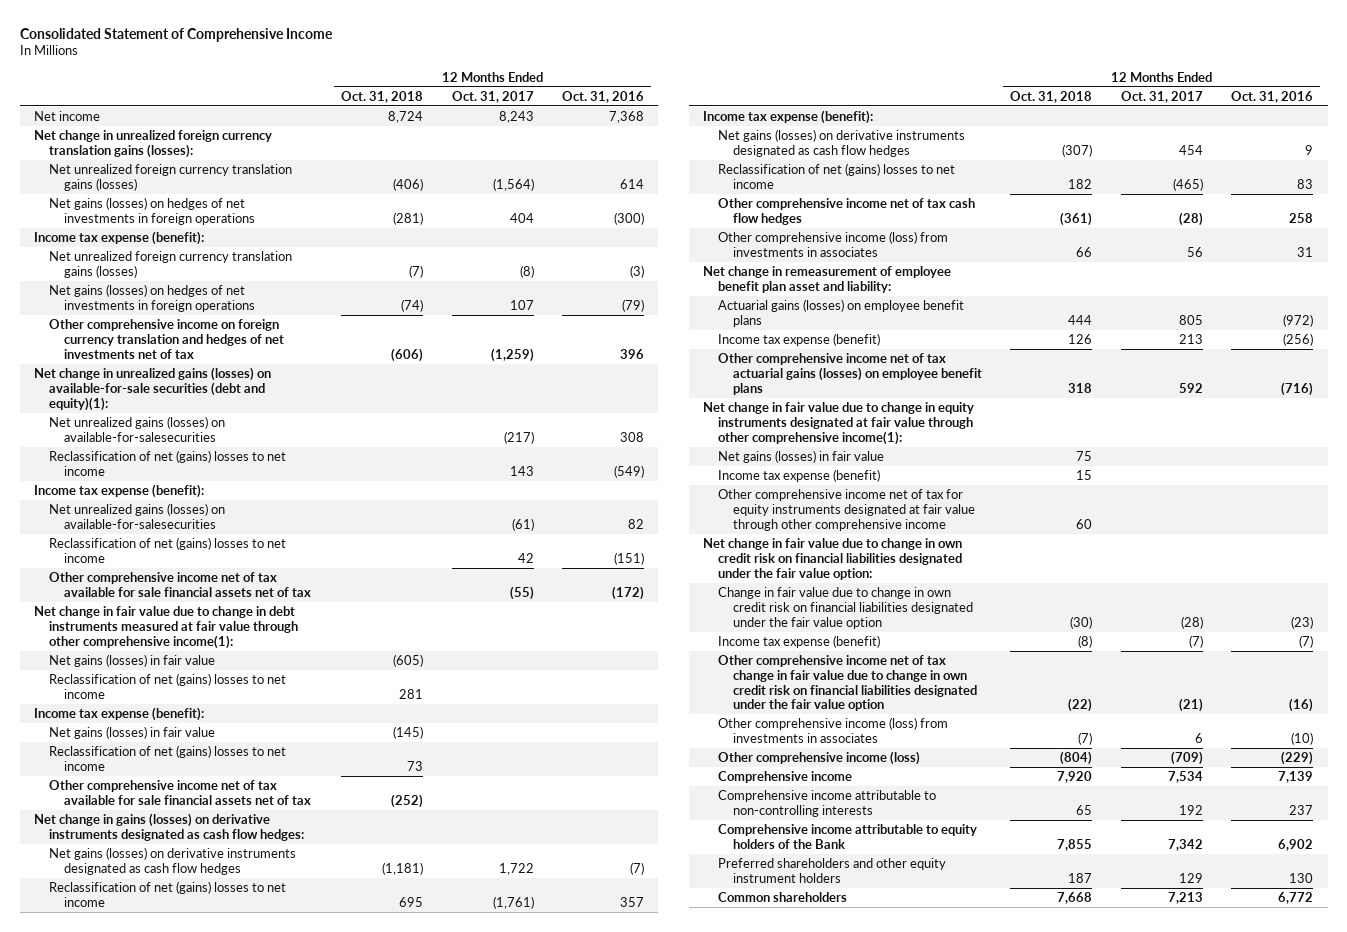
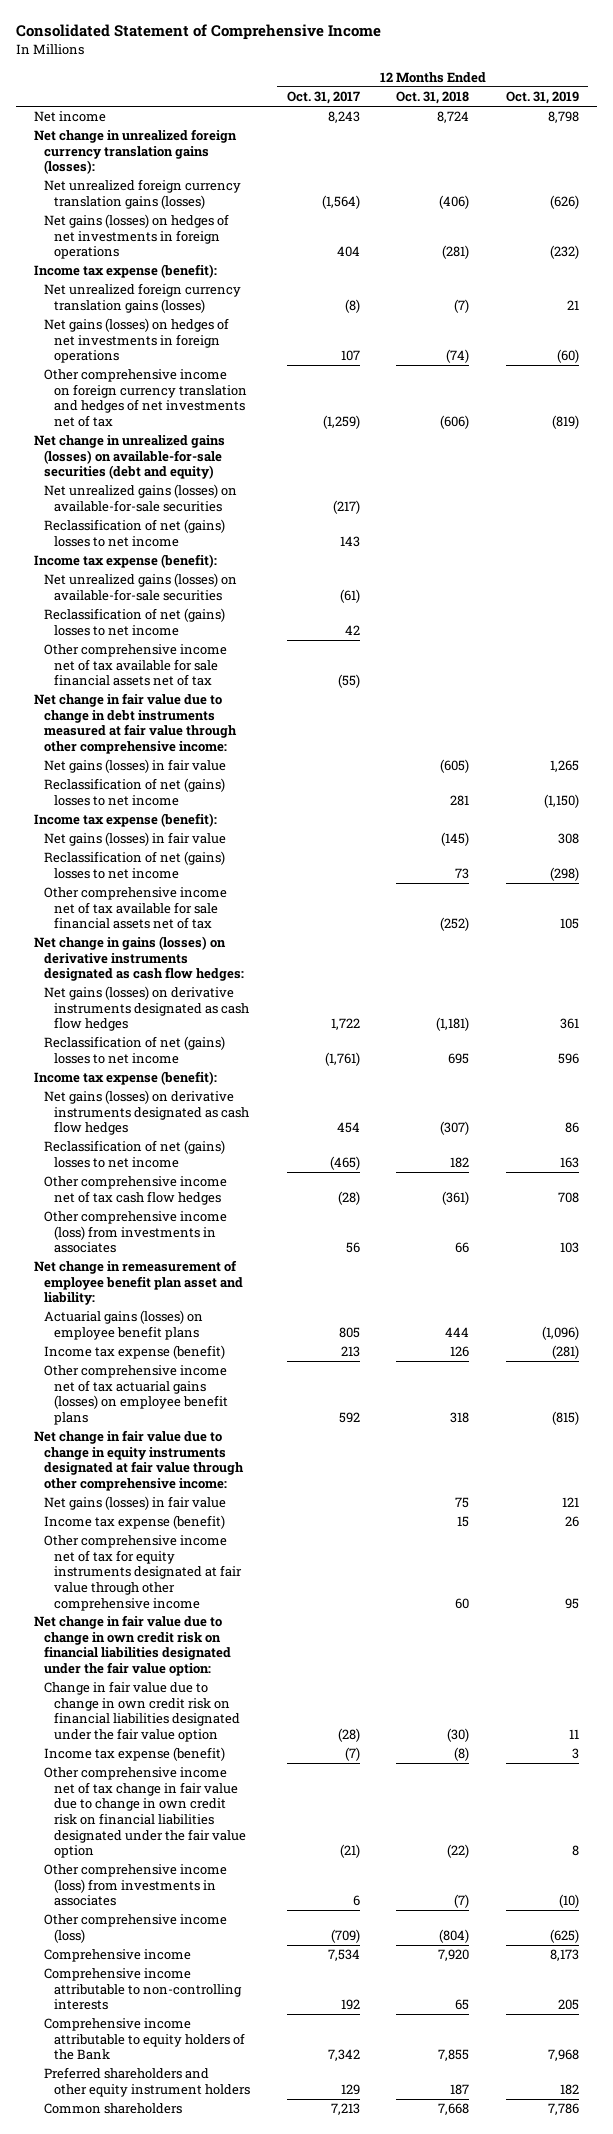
[562,90,645,103] Oct. 31, 2016 -> none
none -> [505,91,579,105] Oct. 31, 2019
[34,366,272,411] Net change in unrealized gains (losses) on available-for-sale securities (debt and equity)(1): -> [34,435,226,480] Net change in unrealized gains (losses) on available-for-sale securities (debt and equity)
[48,415,225,442] Net unrealized gains (losses) on available-for-salesecurities -> [44,484,238,512] Net unrealized gains (losses) on available-for-sale securities
[48,502,225,529] Net unrealized gains (losses) on available-for-salesecurities -> [44,573,238,601] Net unrealized gains (losses) on available-for-sale securities
[34,605,298,649] Net change in fair value due to change in debt instruments measured at fair value through other comprehensive income(1): -> [34,693,238,754] Net change in fair value due to change in debt instruments measured at fair value through other comprehensive income:
[703,401,975,445] Net change in fair value due to change in equity instruments designated at fair value through other comprehensive income(1): -> [34,1430,245,1491] Net change in fair value due to change in equity instruments designated at fair value through other comprehensive income:

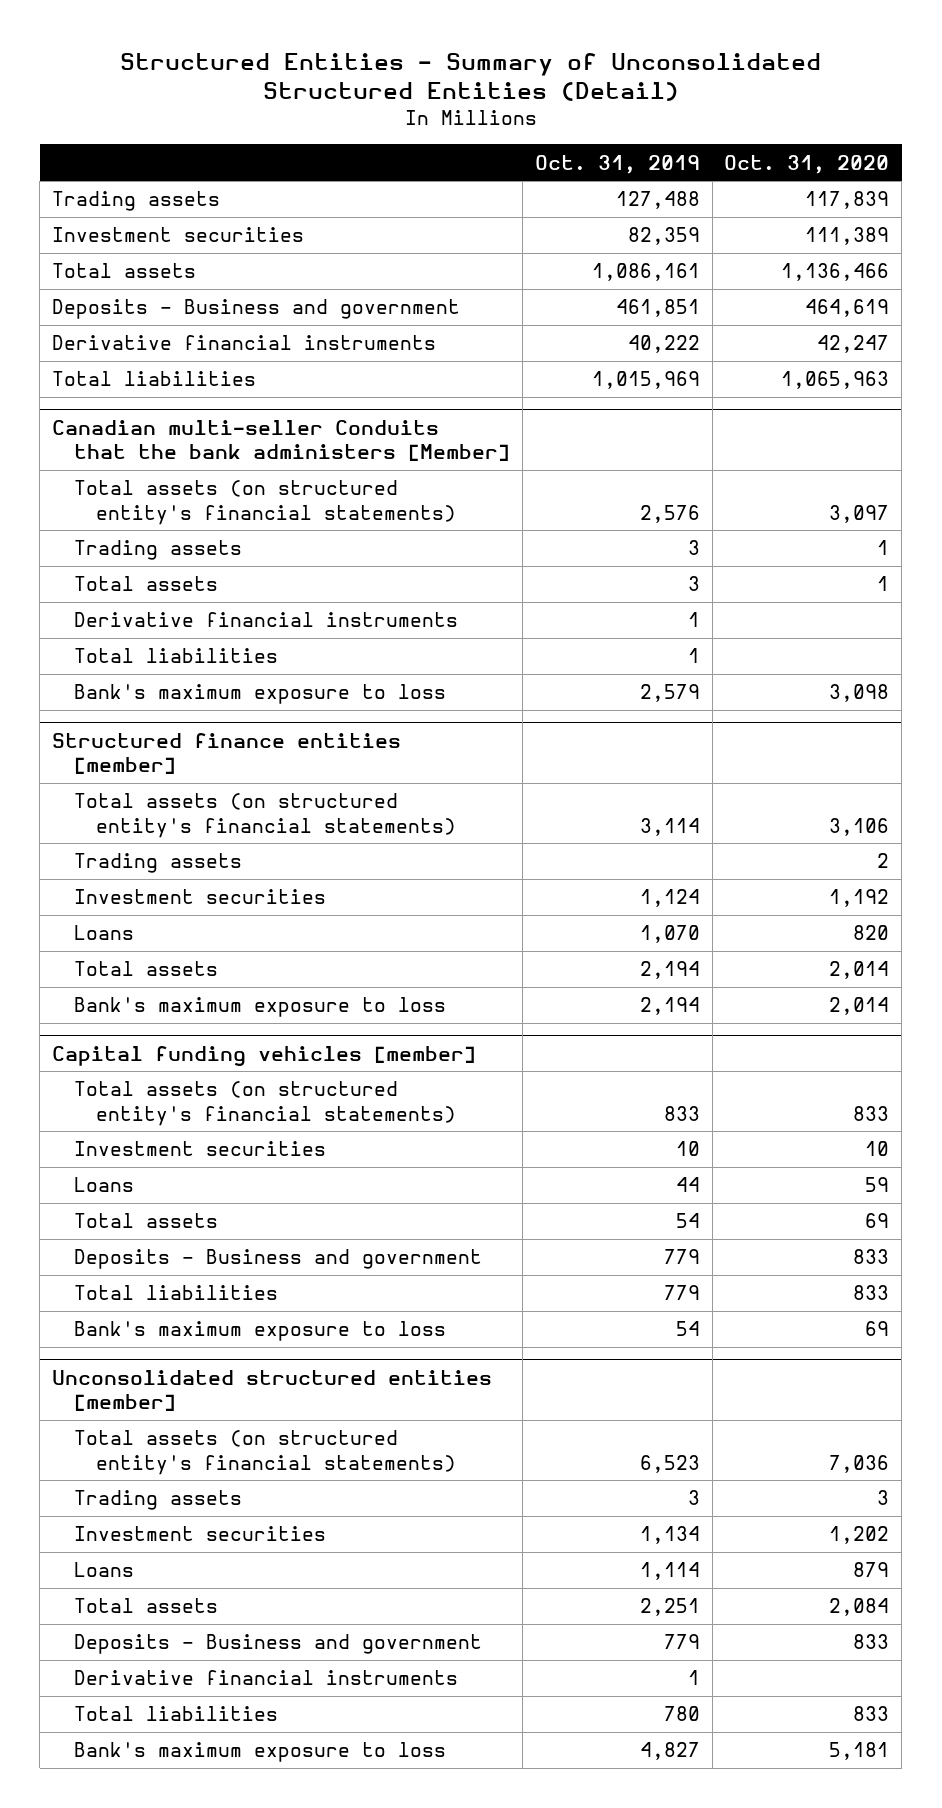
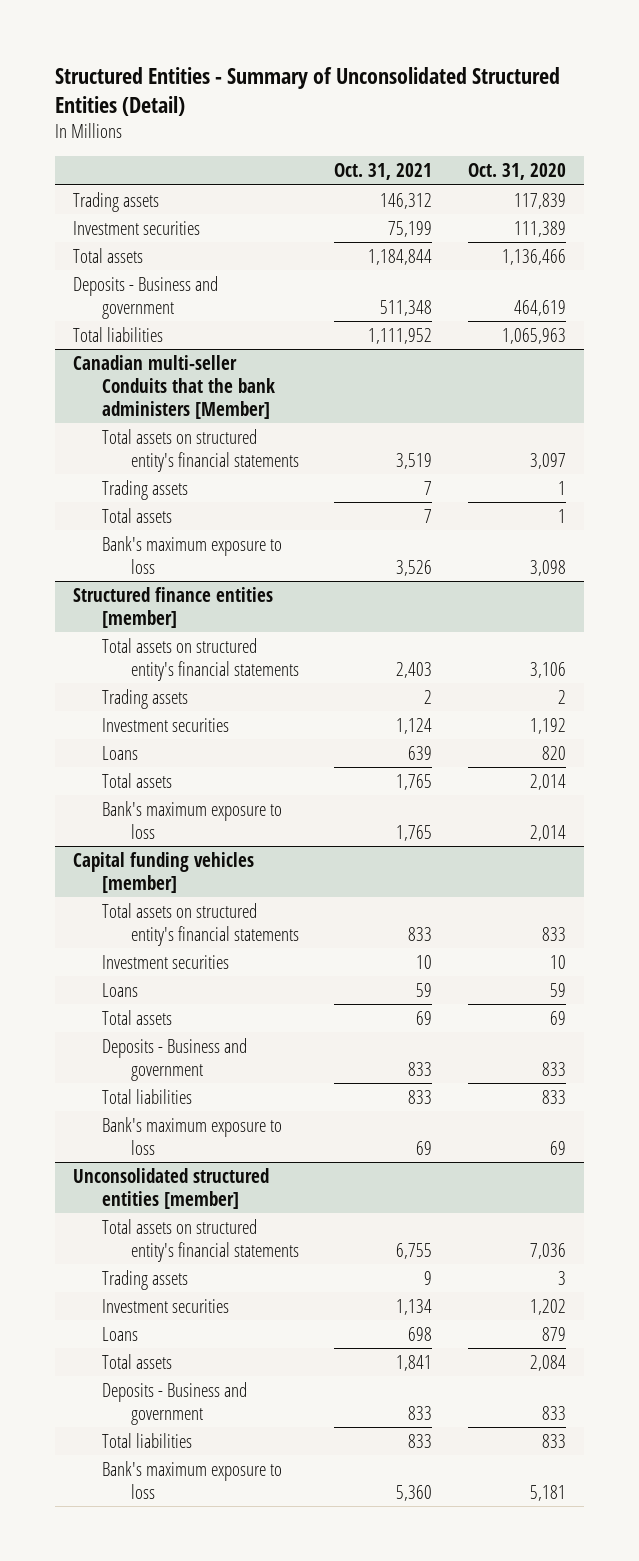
[534,154,700,174] Oct. 31, 2019 -> none
none -> [334,163,433,181] Oct. 31, 2021
[52,335,437,351] Derivative financial instruments -> none
[74,480,456,525] Total assets (on structured entity's financial statements) -> [101,428,299,472] Total assets on structured entity's financial statements
[74,612,459,628] Derivative financial instruments -> none
[74,648,279,664] Total liabilities -> none
[74,793,456,838] Total assets (on structured entity's financial statements) -> [101,637,299,681] Total assets on structured entity's financial statements
[74,1081,456,1126] Total assets (on structured entity's financial statements) -> [101,902,299,946] Total assets on structured entity's financial statements
[74,1430,456,1475] Total assets (on structured entity's financial statements) -> [101,1218,299,1262] Total assets on structured entity's financial statements
[74,1670,459,1686] Derivative financial instruments -> none

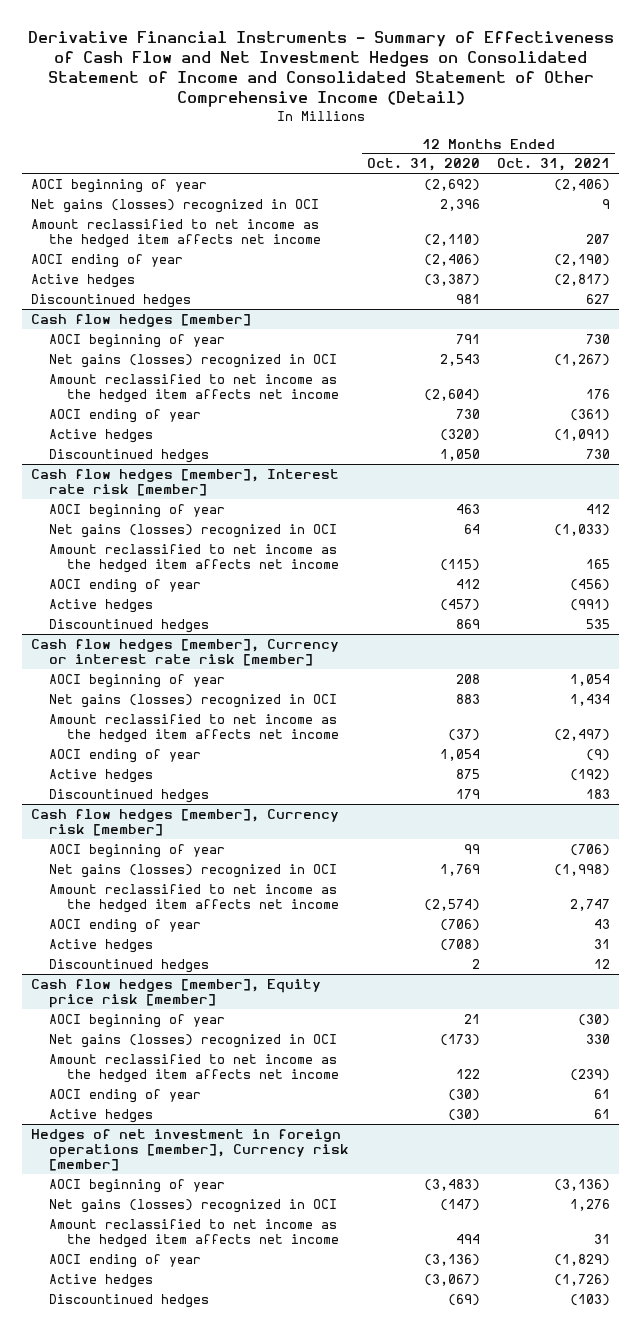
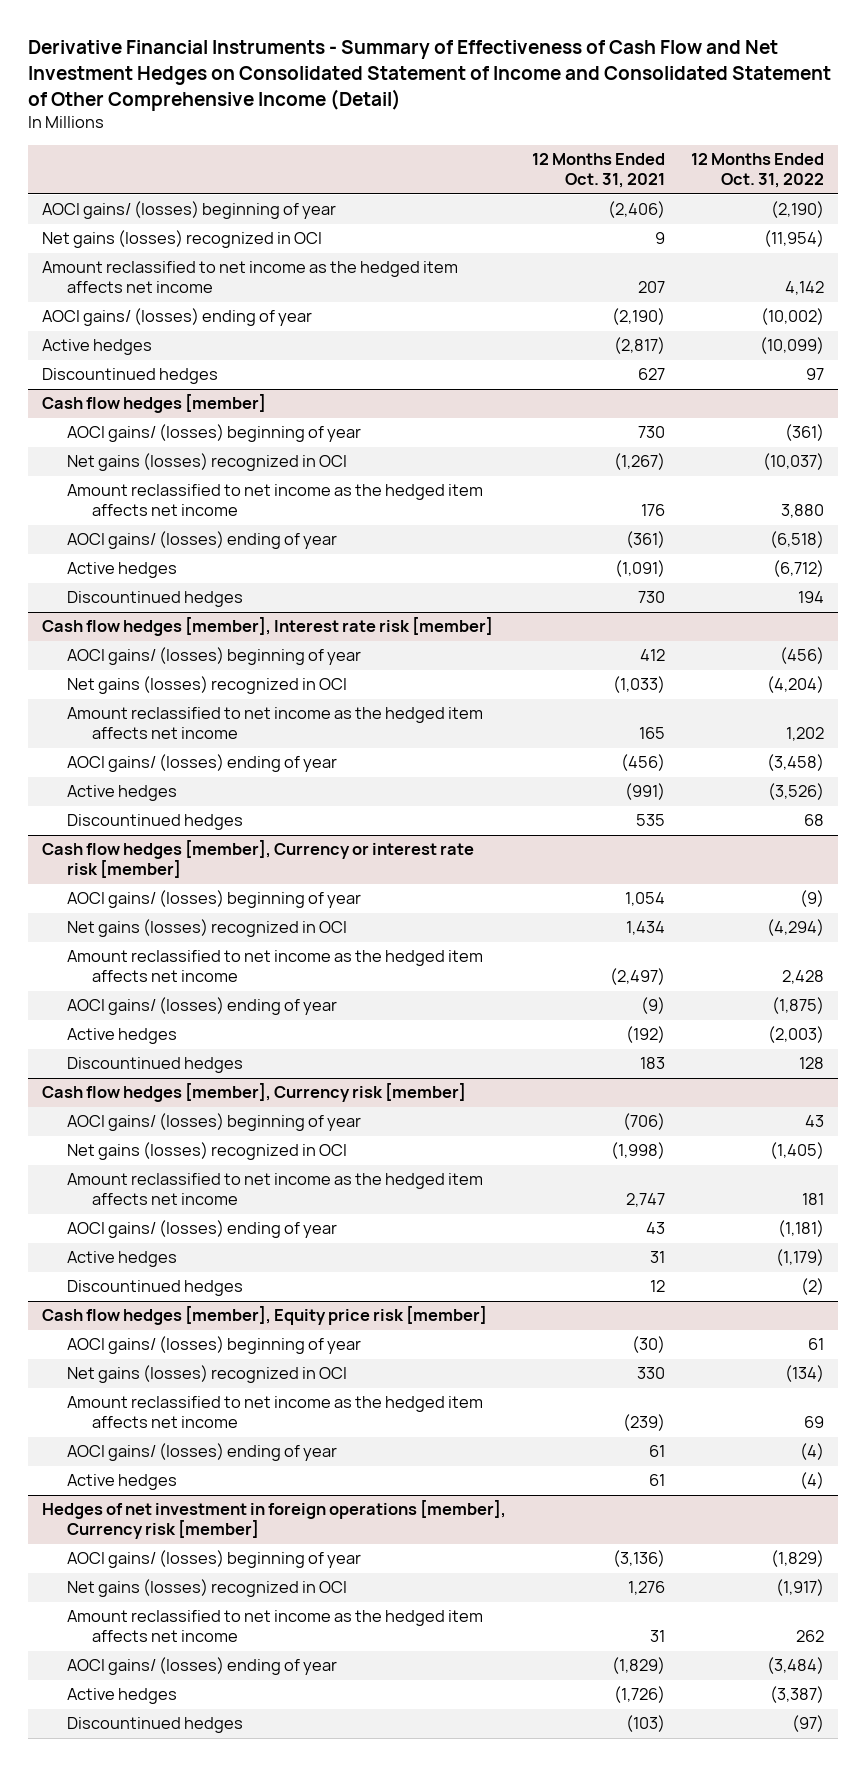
[366,158,480,172] Oct. 31, 2020 -> none
none -> [691,153,825,189] 12 Months Ended Oct. 31, 2022
[31,178,208,193] AOCI beginning of year -> [41,201,336,220] AOCI gains/ (losses) beginning of year
[31,253,184,268] AOCI ending of year -> [41,308,312,327] AOCI gains/ (losses) ending of year
[49,333,226,348] AOCI beginning of year -> [66,424,361,443] AOCI gains/ (losses) beginning of year
[49,408,202,423] AOCI ending of year -> [66,531,337,550] AOCI gains/ (losses) ending of year
[49,503,226,518] AOCI beginning of year -> [66,647,361,666] AOCI gains/ (losses) beginning of year
[49,578,202,593] AOCI ending of year -> [66,754,337,773] AOCI gains/ (losses) ending of year
[49,673,226,688] AOCI beginning of year -> [66,890,361,909] AOCI gains/ (losses) beginning of year
[49,748,202,763] AOCI ending of year -> [66,997,337,1016] AOCI gains/ (losses) ending of year
[49,843,226,858] AOCI beginning of year -> [66,1113,361,1132] AOCI gains/ (losses) beginning of year
[49,918,202,933] AOCI ending of year -> [66,1220,337,1239] AOCI gains/ (losses) ending of year
[49,1013,226,1028] AOCI beginning of year -> [66,1336,361,1355] AOCI gains/ (losses) beginning of year
[49,1088,202,1103] AOCI ending of year -> [66,1443,337,1462] AOCI gains/ (losses) ending of year
[49,1178,226,1193] AOCI beginning of year -> [66,1550,361,1569] AOCI gains/ (losses) beginning of year
[49,1253,202,1268] AOCI ending of year -> [66,1657,337,1676] AOCI gains/ (losses) ending of year

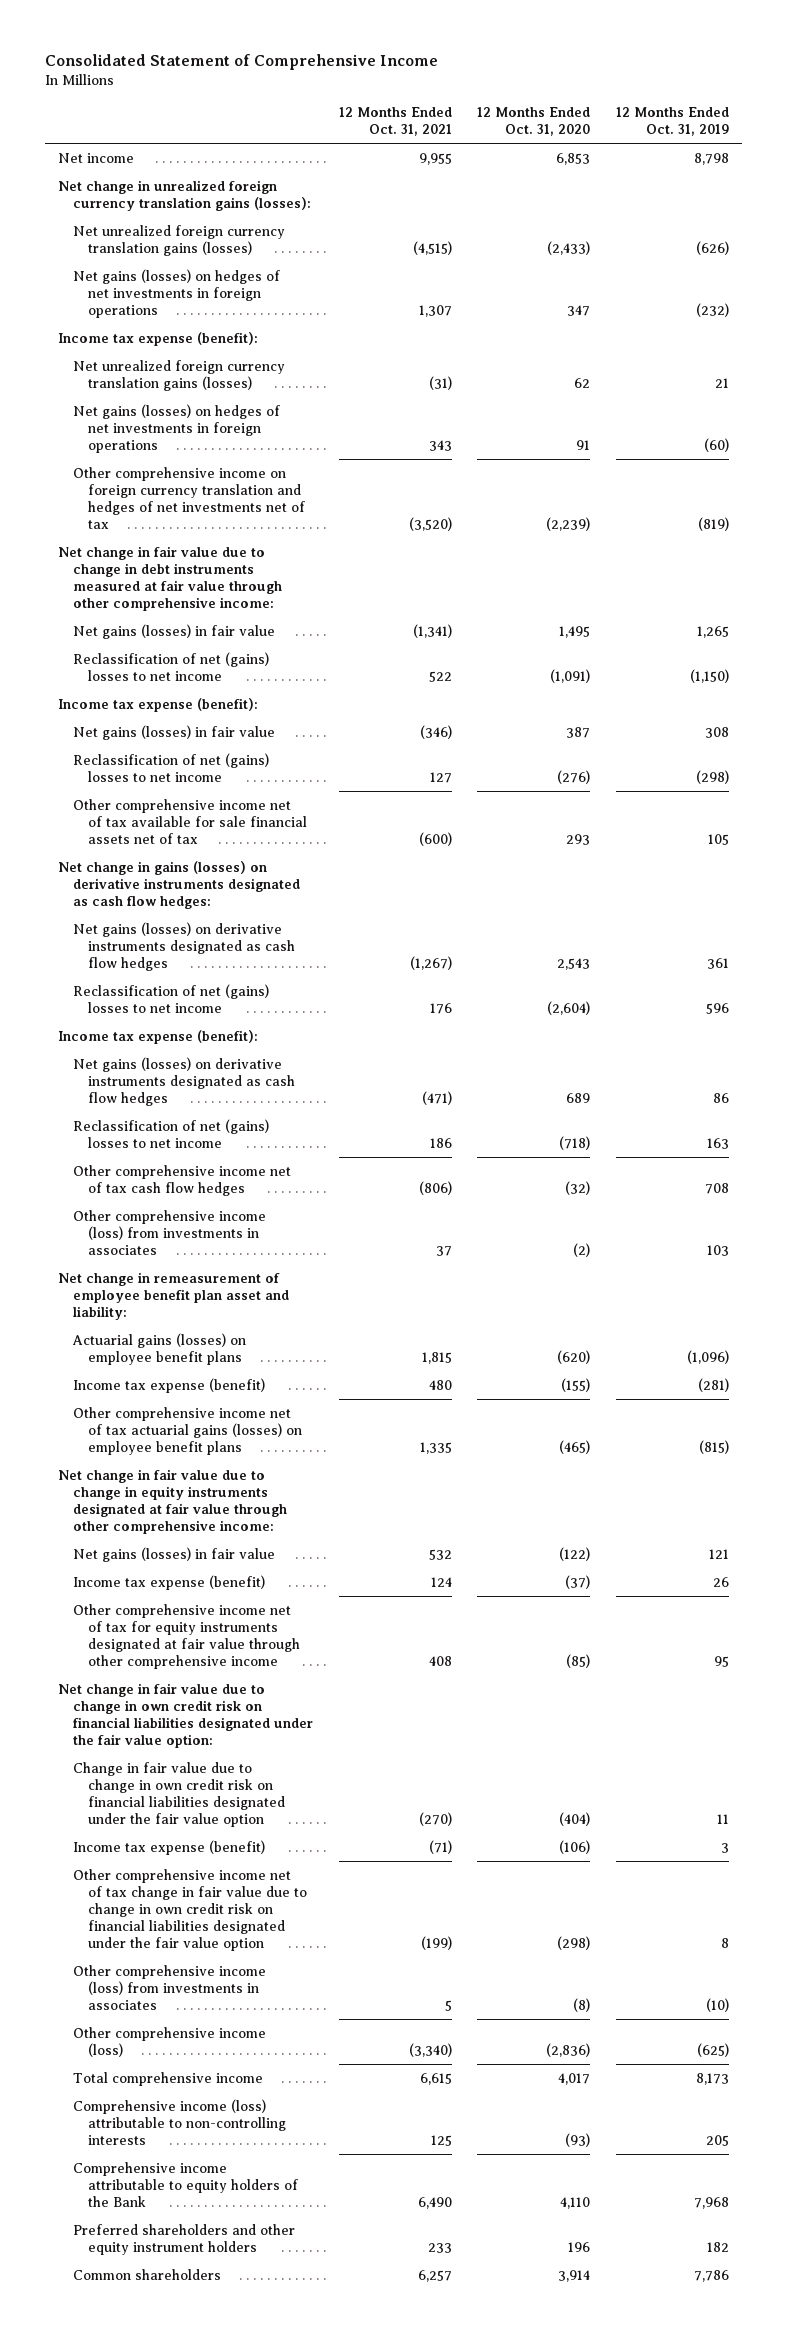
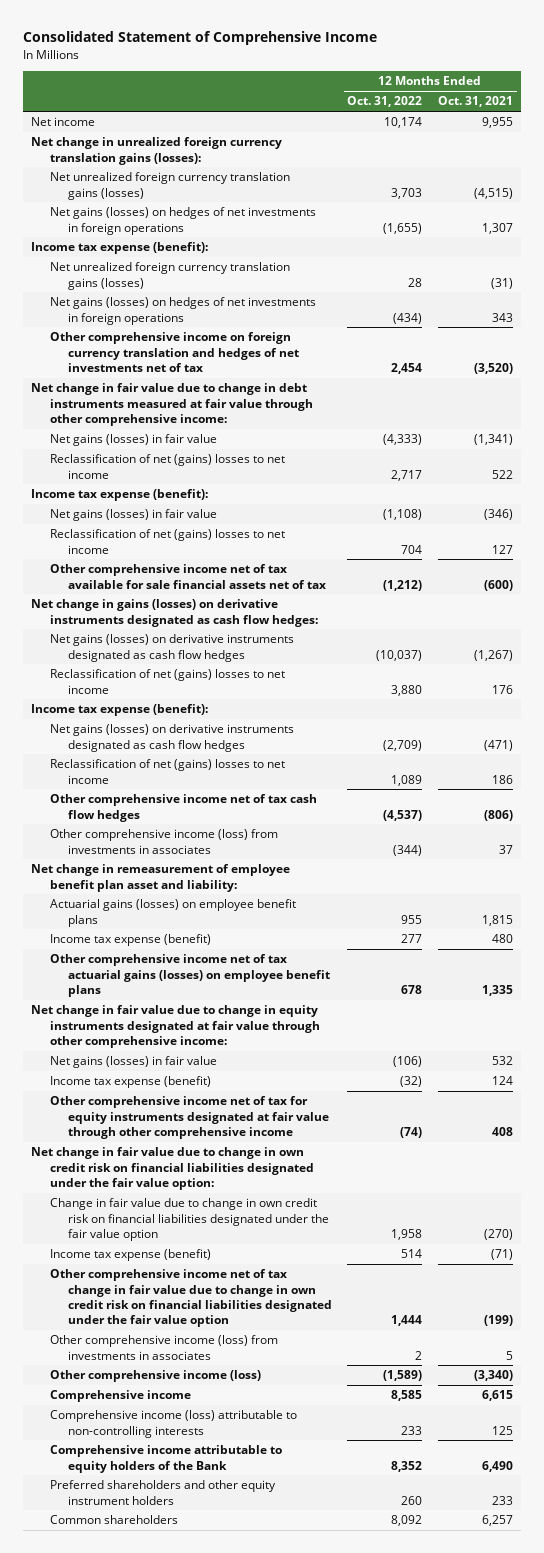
[477,107,591,137] 12 Months Ended Oct. 31, 2020 -> none
[615,107,729,137] 12 Months Ended Oct. 31, 2019 -> none
none -> [347,96,423,108] Oct. 31, 2022
[72,2071,263,2086] Total comprehensive income -> [49,1390,191,1403] Comprehensive income

